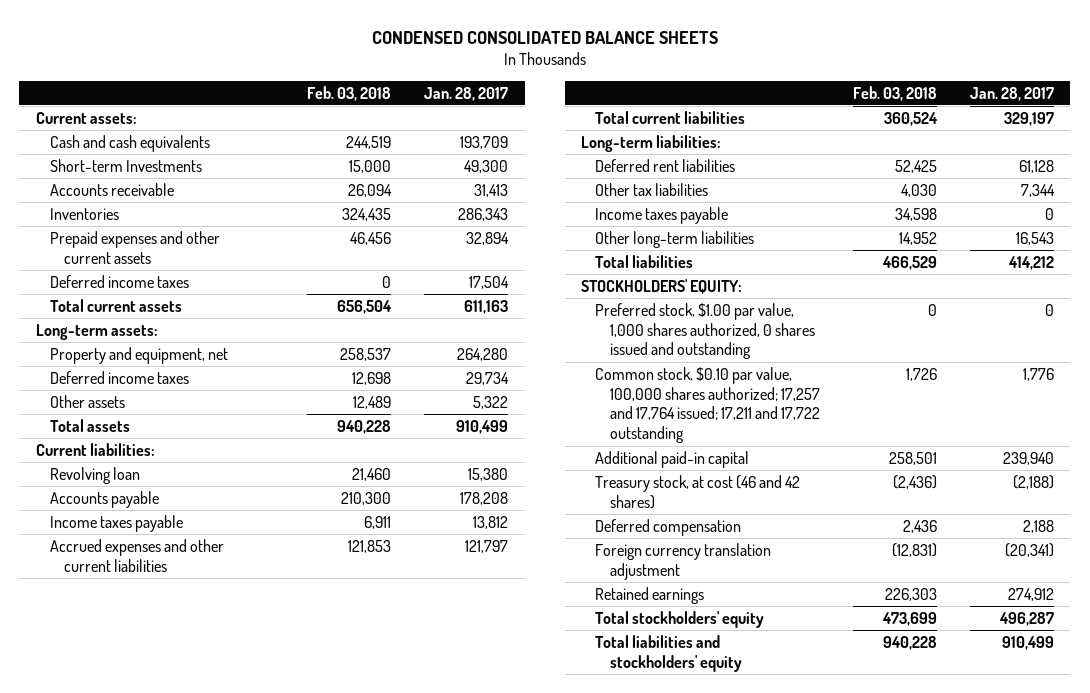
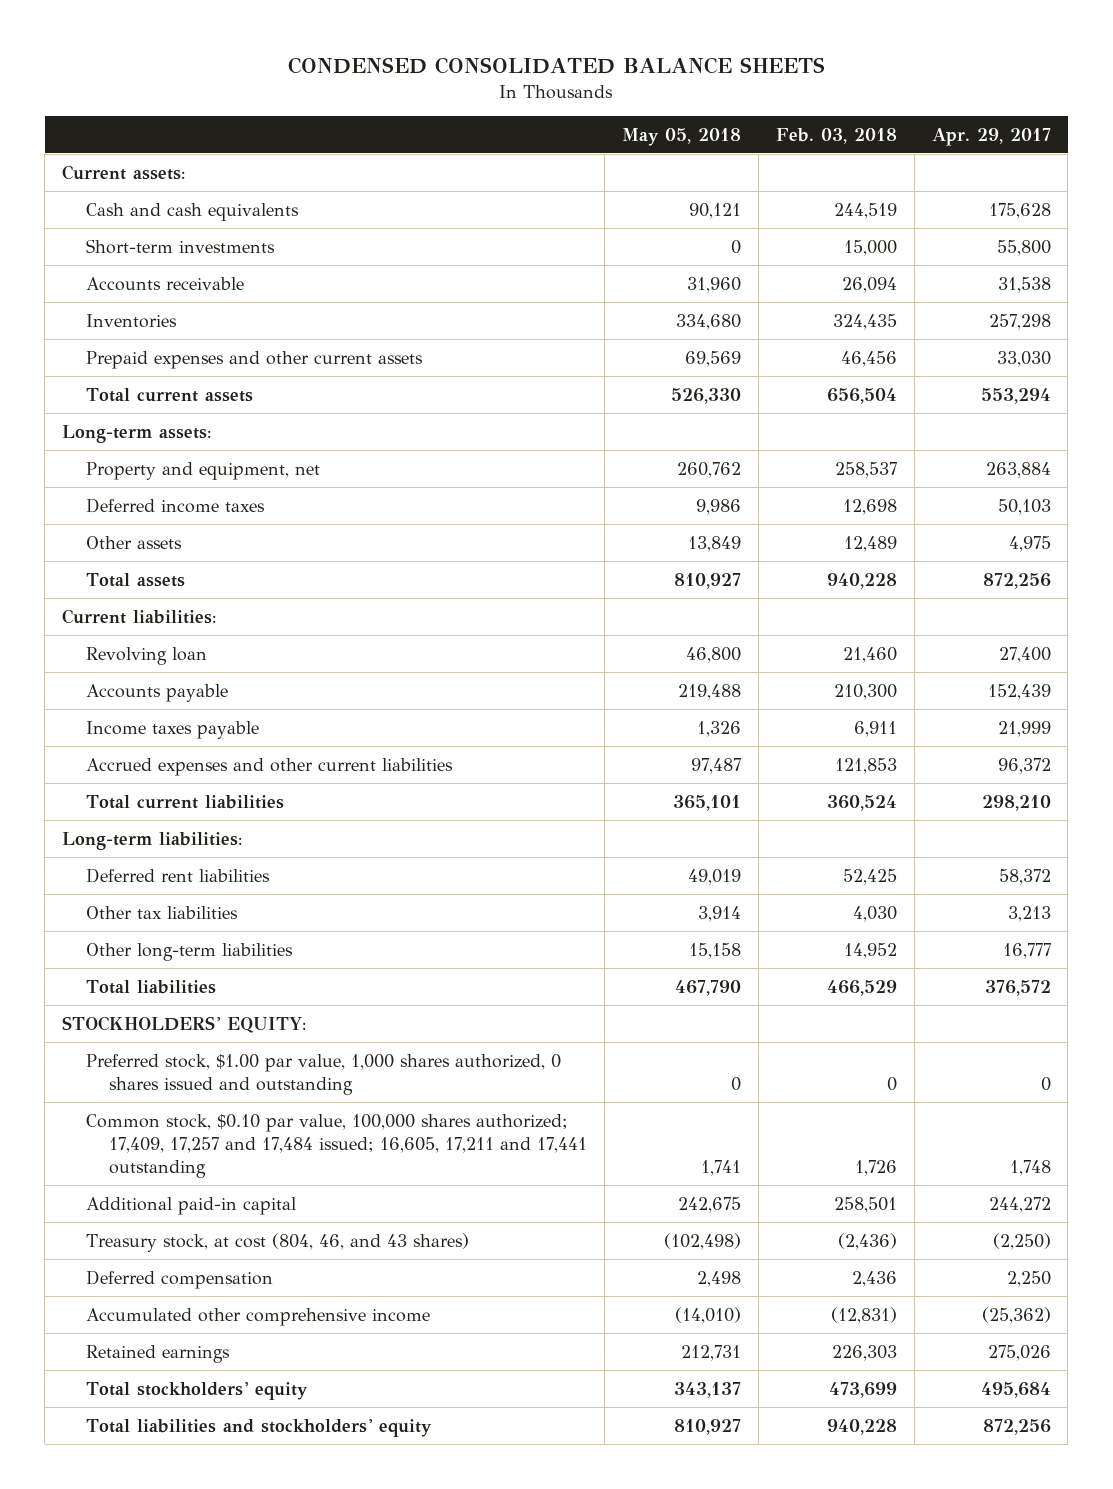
[424,86,509,101] Jan. 28, 2017 -> none
none -> [621,127,741,146] May 05, 2018
none -> [931,127,1051,146] Apr. 29, 2017
[49,158,202,172] Short-term Investments -> [85,238,275,254] Short-term investments
[49,274,189,288] Deferred income taxes -> none
[595,206,729,224] Income taxes payable -> none
[595,366,820,444] Common stock, $0.10 par value, 100,000 shares authorized; 17,257 and 17,764 issued; 17,211 and 17,722 outstanding -> [85,1113,588,1179] Common stock, $0.10 par value, 100,000 shares authorized; 17,409, 17,257 and 17,484 issued; 16,605, 17,211 and 17,441 outstanding
[595,474,801,509] Treasury stock, at cost (46 and 42 shares) -> [85,1232,469,1252] Treasury stock, at cost (804, 46, and 43 shares)
[595,542,772,580] Foreign currency translation adjustment -> [85,1307,430,1326] Accumulated other comprehensive income

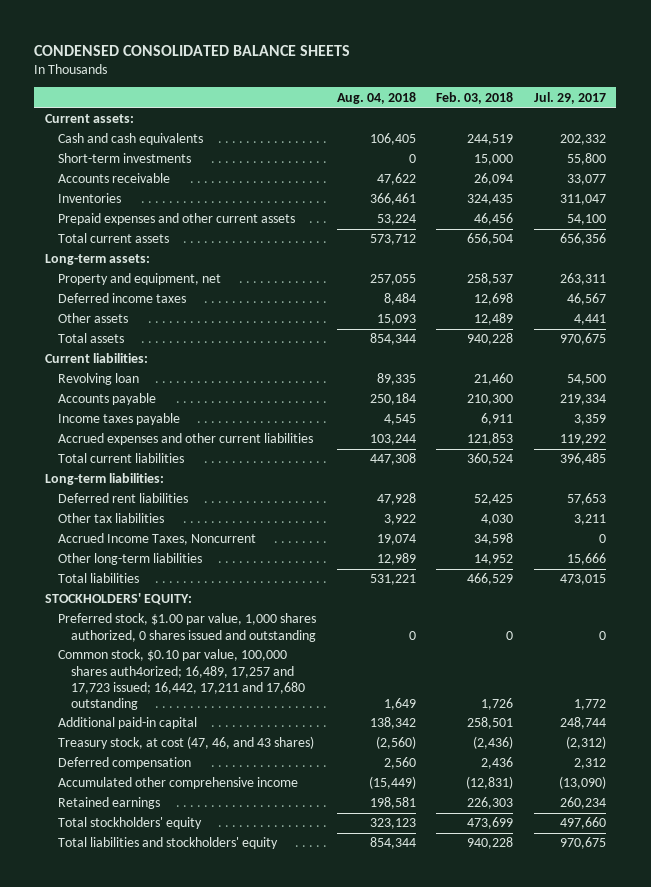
[621,127,741,146] May 05, 2018 -> none
[931,127,1051,146] Apr. 29, 2017 -> none
none -> [336,91,416,104] Aug. 04, 2018
none -> [534,91,607,104] Jul. 29, 2017
none -> [58,533,257,546] Accrued Income Taxes, Noncurrent
[85,1113,588,1179] Common stock, $0.10 par value, 100,000 shares authorized; 17,409, 17,257 and 17,484 issued; 16,605, 17,211 and 17,441 outstanding -> [58,649,306,710] Common stock, $0.10 par value, 100,000 shares auth4orized; 16,489, 17,257 and 17,723 issued; 16,442, 17,211 and 17,680 outstanding
[85,1232,469,1252] Treasury stock, at cost (804, 46, and 43 shares) -> [58,736,315,750] Treasury stock, at cost (47, 46, and 43 shares)

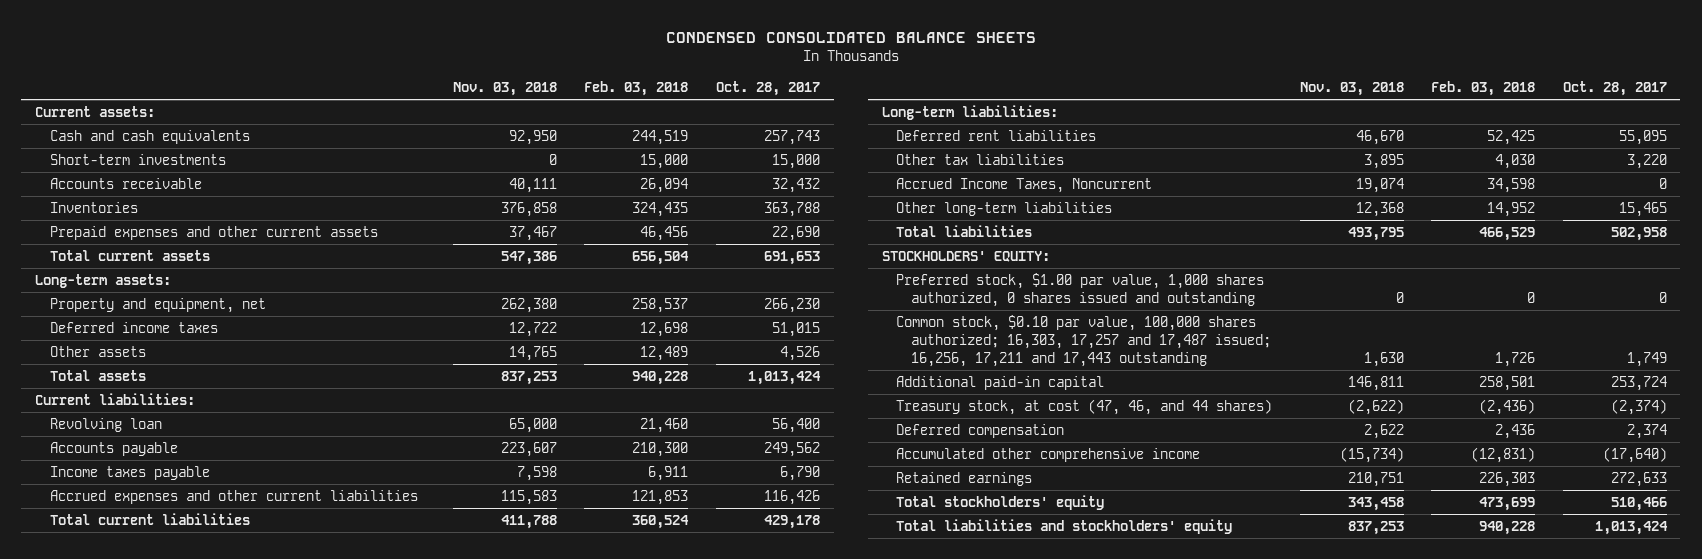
[336,91,416,104] Aug. 04, 2018 -> none
[534,91,607,104] Jul. 29, 2017 -> none
none -> [453,82,558,97] Nov. 03, 2018
none -> [715,81,820,97] Oct. 28, 2017
[58,649,306,710] Common stock, $0.10 par value, 100,000 shares auth4orized; 16,489, 17,257 and 17,723 issued; 16,442, 17,211 and 17,680 outstanding -> [896,314,1271,367] Common stock, $0.10 par value, 100,000 shares authorized; 16,303, 17,257 and 17,487 issued; 16,256, 17,211 and 17,443 outstanding
[58,736,315,750] Treasury stock, at cost (47, 46, and 43 shares) -> [896,398,1273,415] Treasury stock, at cost (47, 46, and 44 shares)

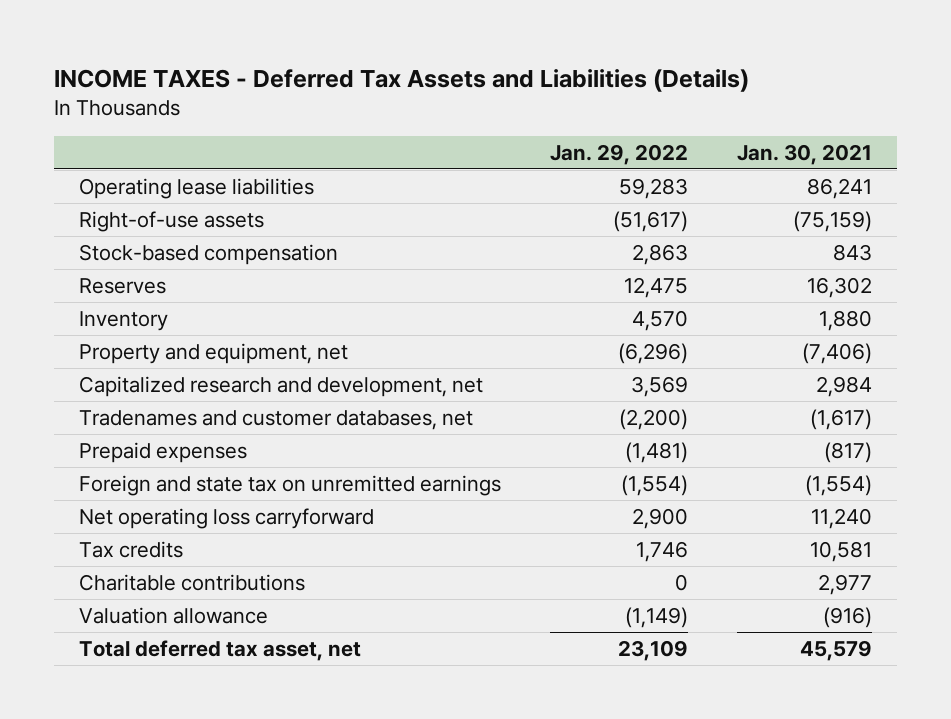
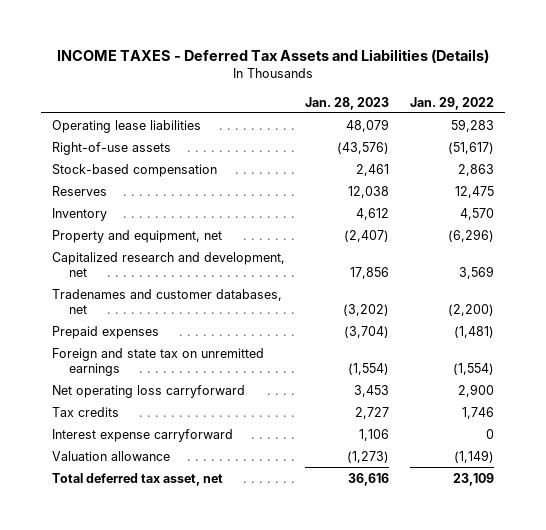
[737,143,873,165] Jan. 30, 2021 -> none
none -> [305,96,390,110] Jan. 28, 2023
[78,573,305,591] Charitable contributions -> [51,428,233,442] Interest expense carryforward

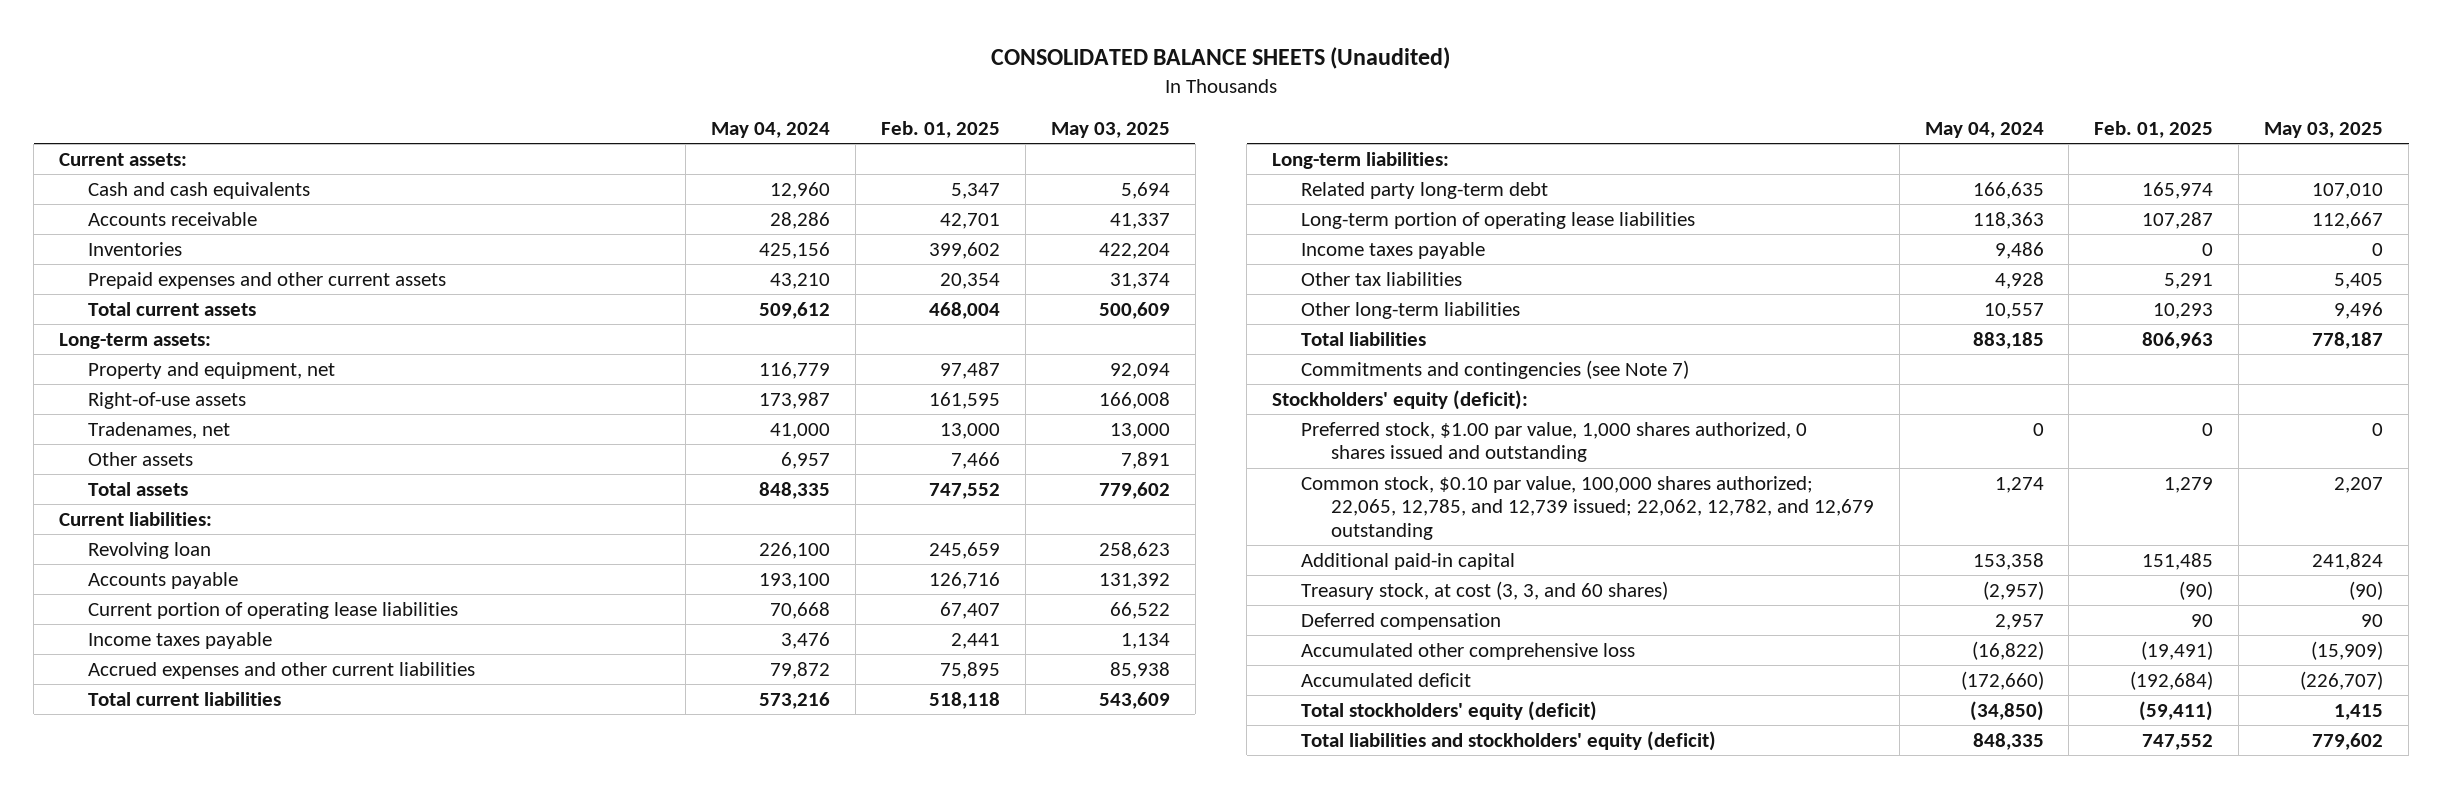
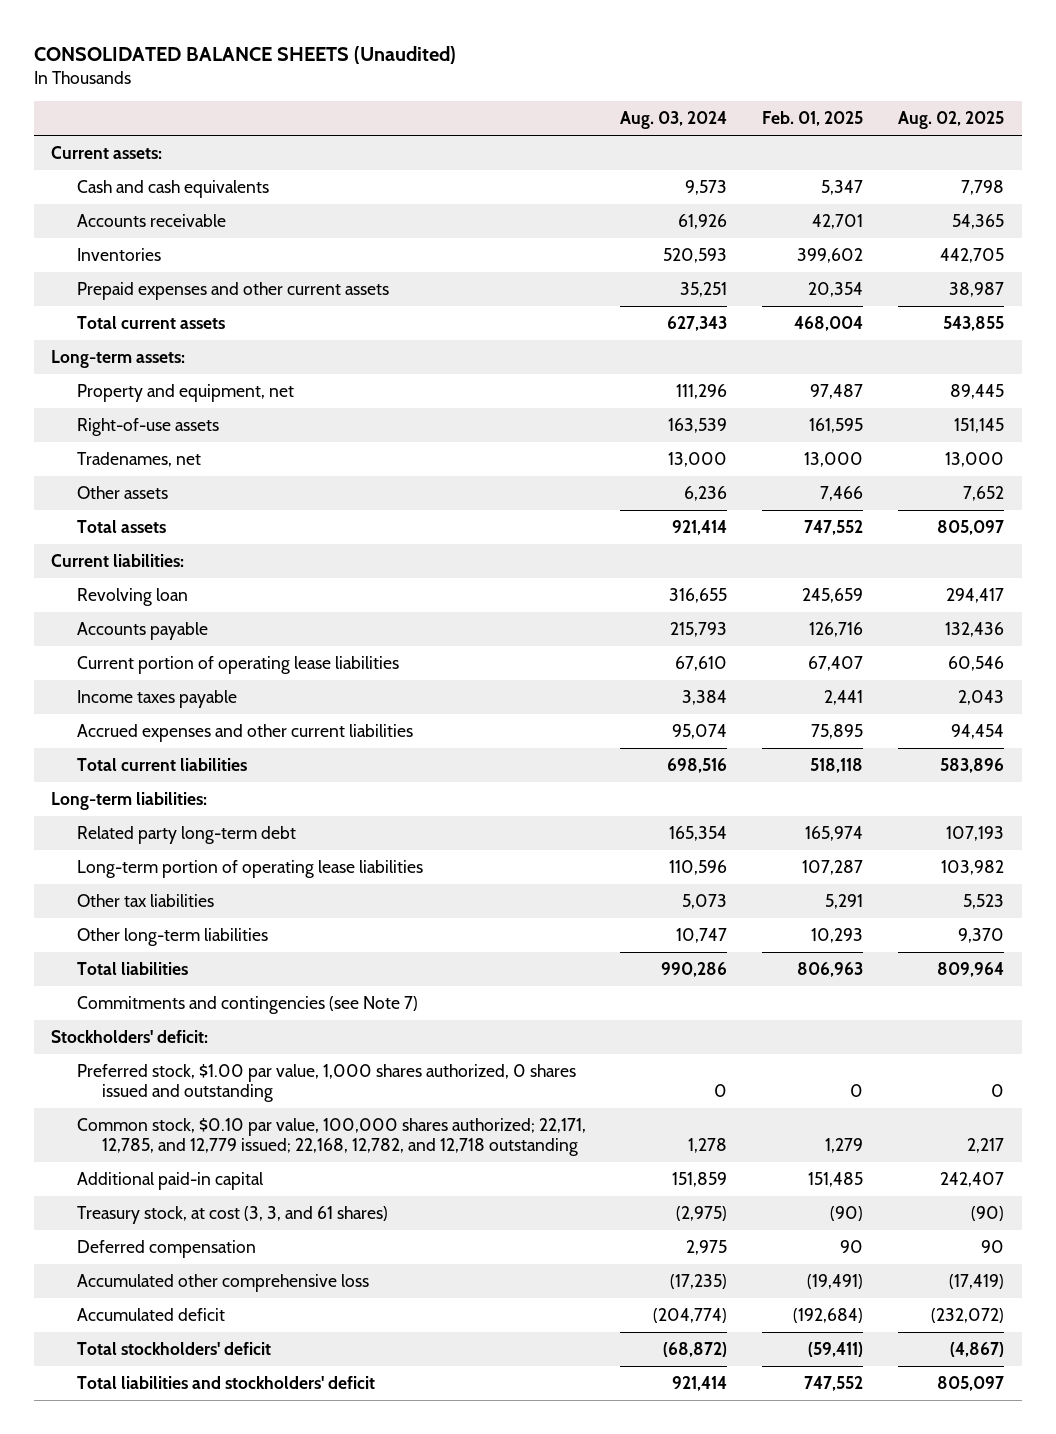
[711,122,831,139] May 04, 2024 -> none
[1051,122,1171,139] May 03, 2025 -> none
none -> [620,111,728,130] Aug. 03, 2024
none -> [898,111,1005,130] Aug. 02, 2025
[1301,241,1486,259] Income taxes payable -> none
[1272,389,1529,410] Stockholders' equity (deficit): -> [51,1030,209,1044] Stockholders' deficit:
[1301,475,1874,541] Common stock, $0.10 par value, 100,000 shares authorized; 22,065, 12,785, and 12,739 issued; 22,062, 12,782, and 12,679 outstanding -> [76,1118,586,1157] Common stock, $0.10 par value, 100,000 shares authorized; 22,171, 12,785, and 12,779 issued; 22,168, 12,782, and 12,718 outstanding
[1301,580,1669,600] Treasury stock, at cost (3, 3, and 60 shares) -> [76,1206,388,1225] Treasury stock, at cost (3, 3, and 61 shares)
[1301,700,1598,721] Total stockholders' equity (deficit) -> [76,1342,271,1356] Total stockholders' deficit
[1301,730,1717,751] Total liabilities and stockholders' equity (deficit) -> [76,1376,375,1390] Total liabilities and stockholders' deficit

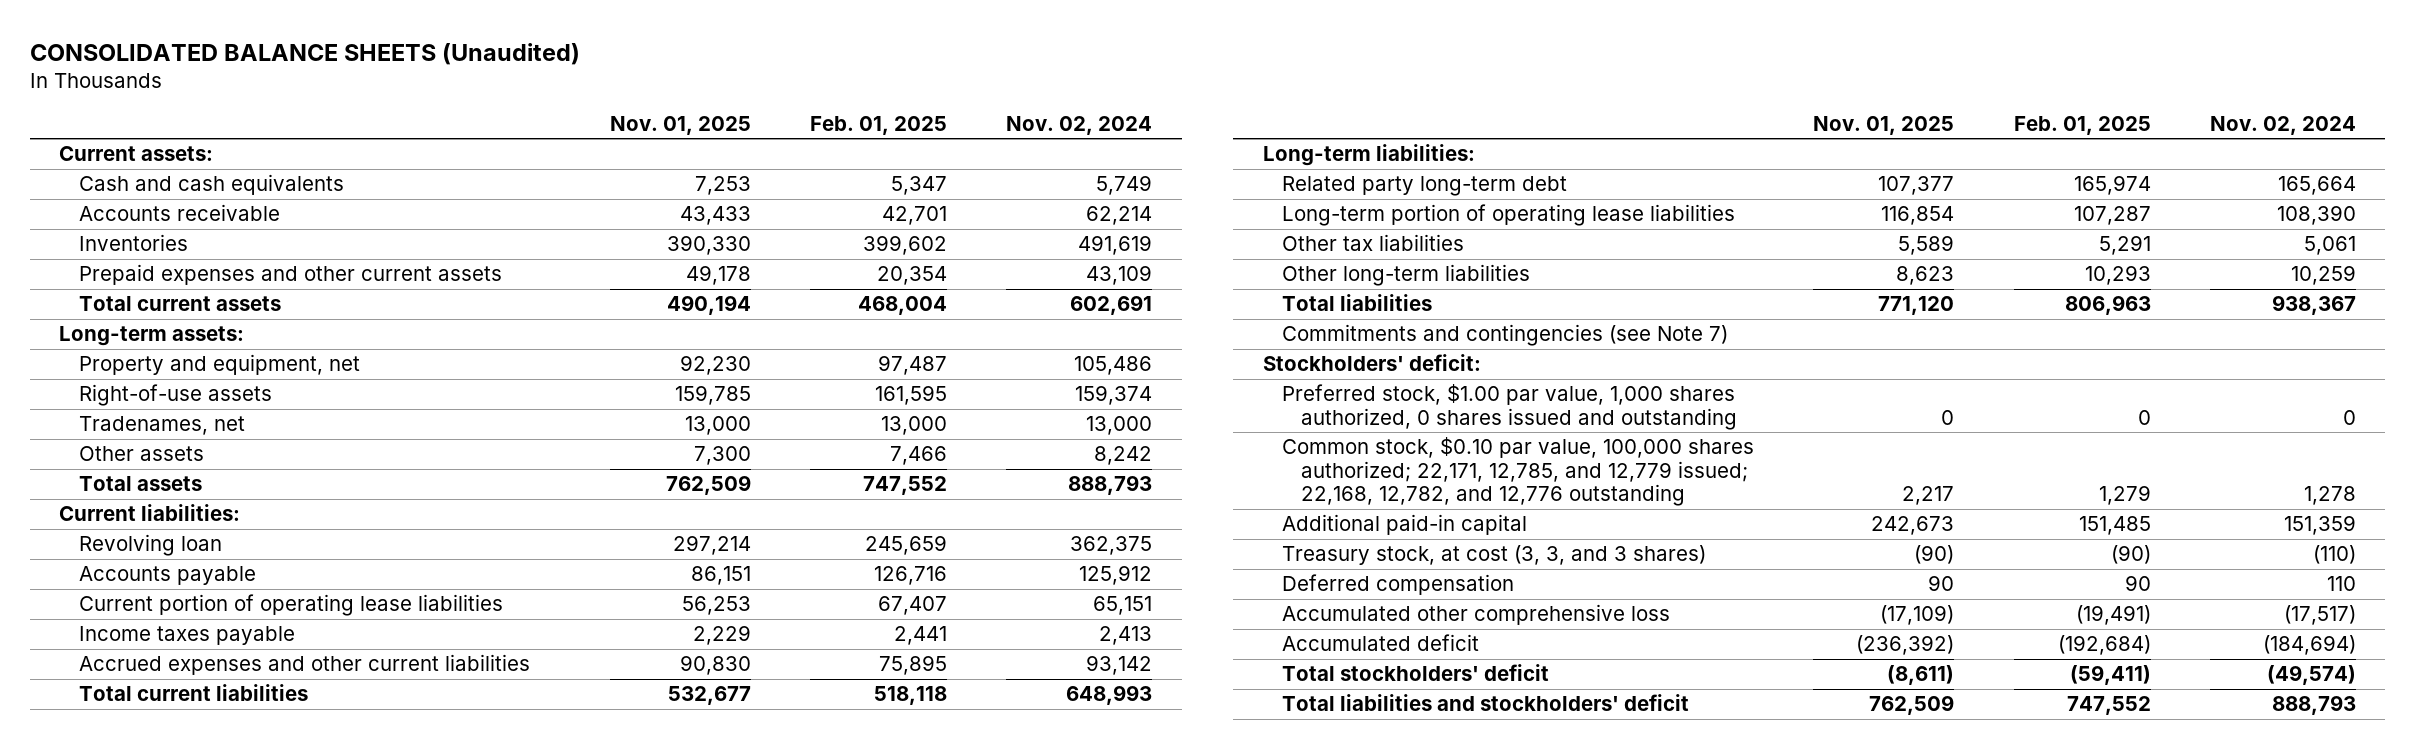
[620,111,728,130] Aug. 03, 2024 -> none
[898,111,1005,130] Aug. 02, 2025 -> none
none -> [609,115,751,135] Nov. 01, 2025
none -> [1006,115,1153,135] Nov. 02, 2024
[76,1118,586,1157] Common stock, $0.10 par value, 100,000 shares authorized; 22,171, 12,785, and 12,779 issued; 22,168, 12,782, and 12,718 outstanding -> [1281,437,1754,507] Common stock, $0.10 par value, 100,000 shares authorized; 22,171, 12,785, and 12,779 issued; 22,168, 12,782, and 12,776 outstanding
[76,1206,388,1225] Treasury stock, at cost (3, 3, and 61 shares) -> [1281,545,1706,566] Treasury stock, at cost (3, 3, and 3 shares)

